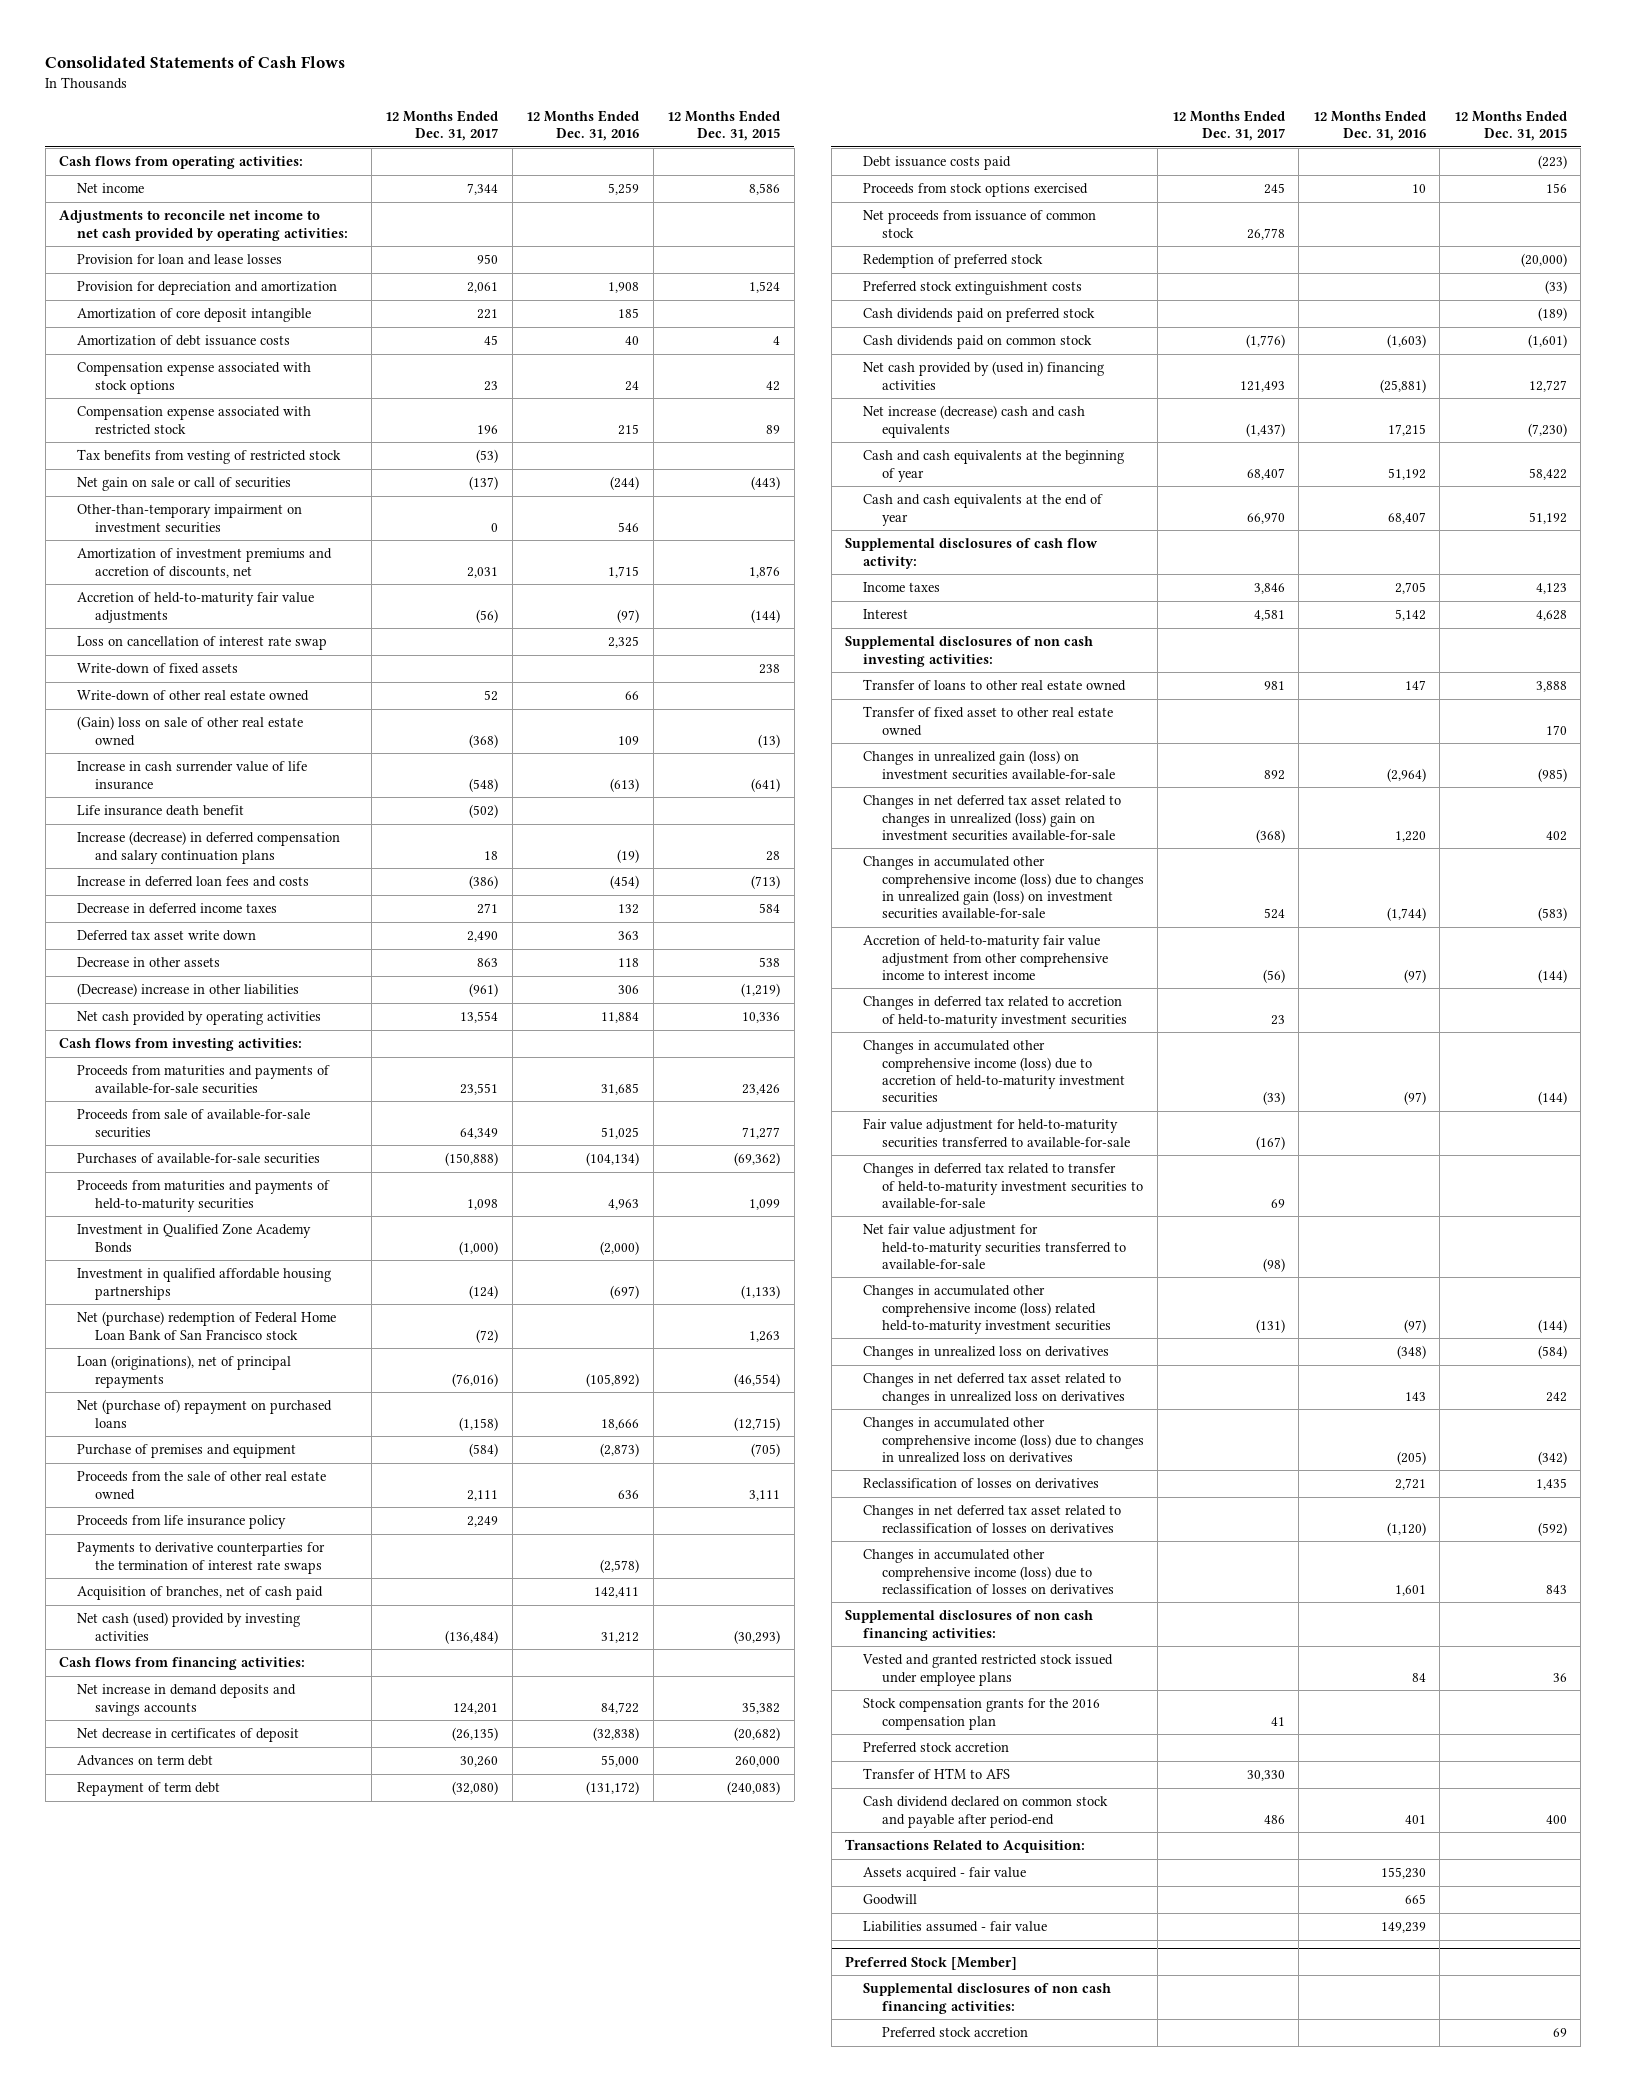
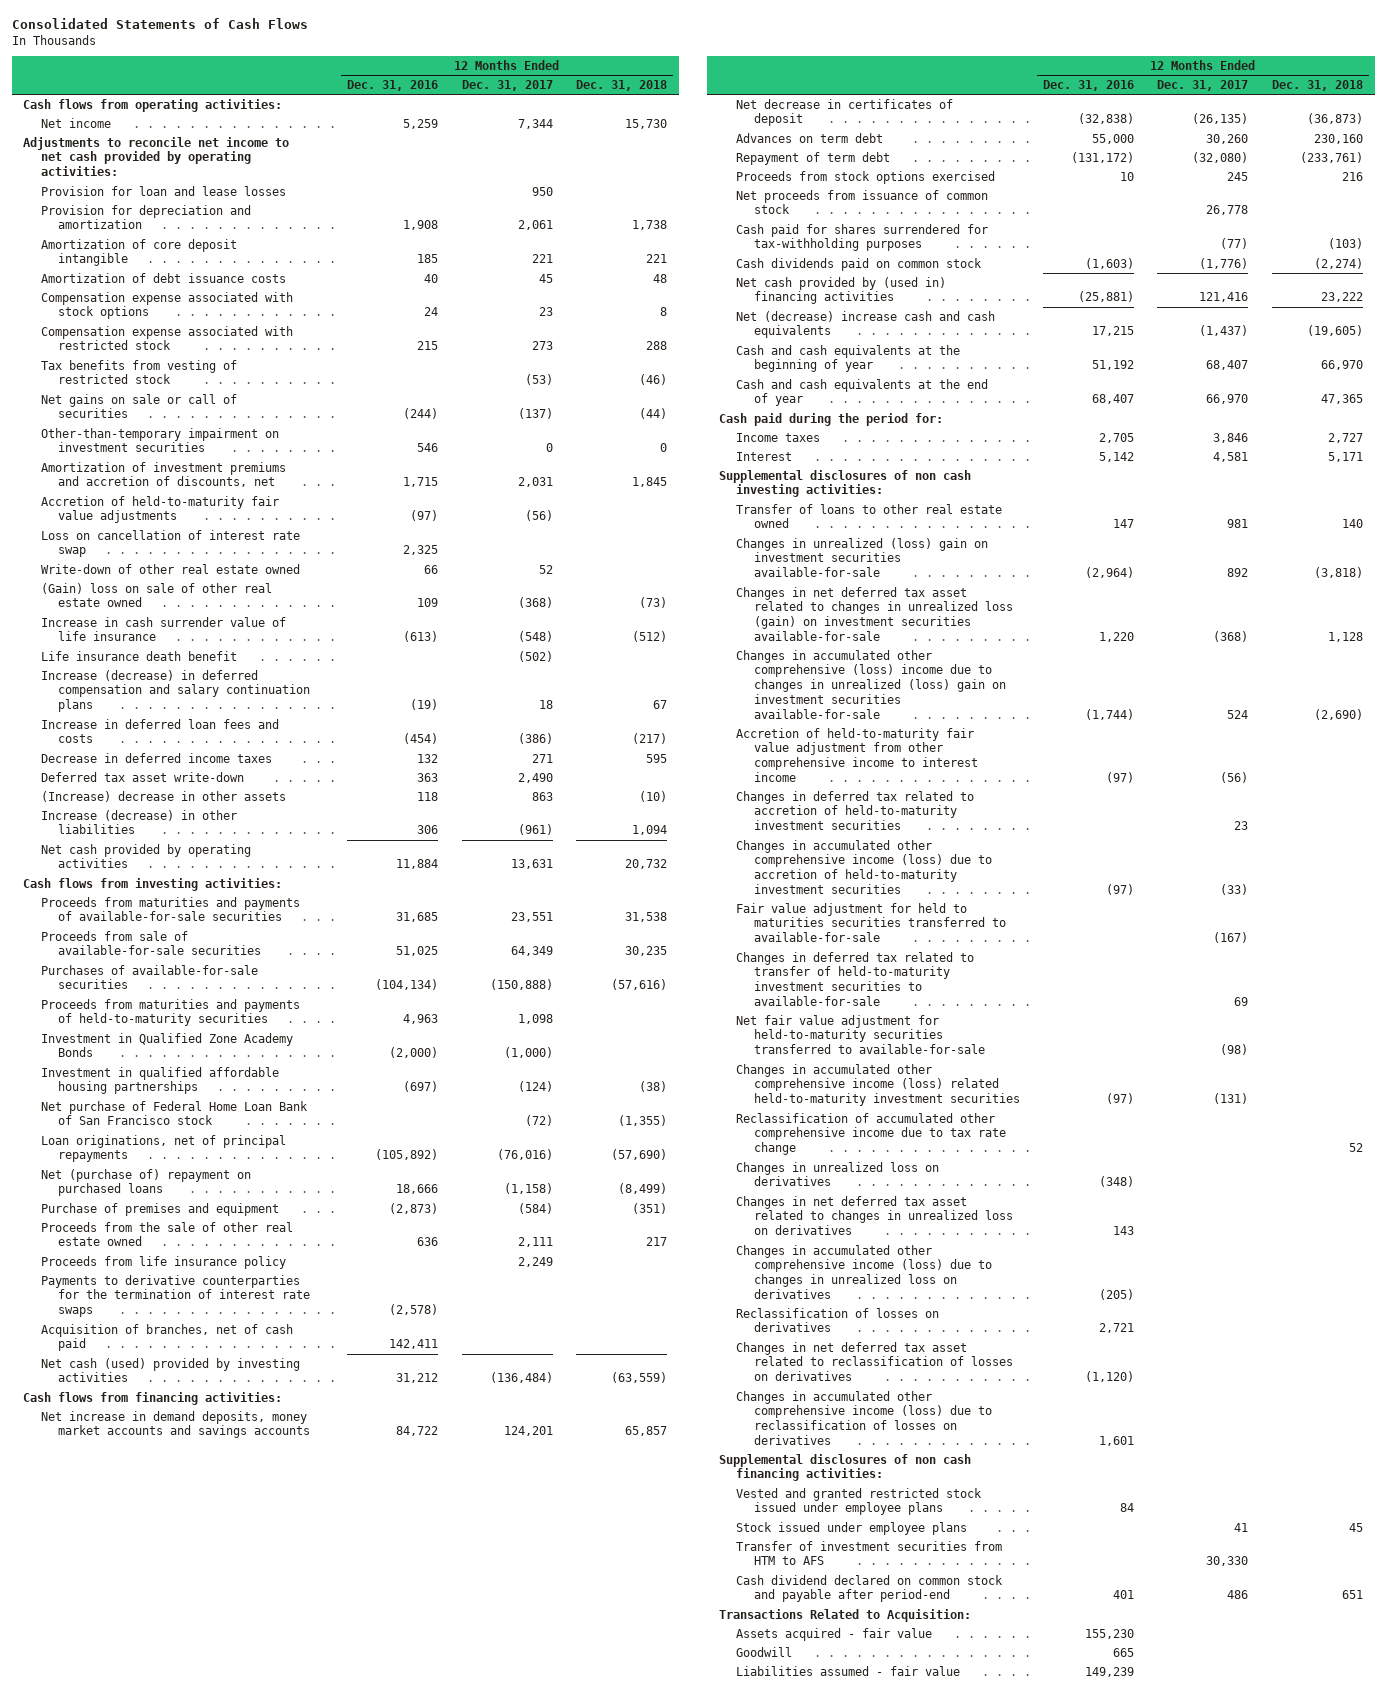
[667,109,781,142] 12 Months Ended Dec. 31, 2015 -> none
none -> [576,79,668,91] Dec. 31, 2018
[477,424,499,434] 196 -> [531,341,553,351] 273
[77,477,292,492] Net gain on sale or call of securities -> [40,393,237,419] Net gains on sale or call of securities
[77,663,239,675] Write-down of fixed assets -> none
[77,930,257,942] Deferred tax asset write down -> [40,771,244,782] Deferred tax asset write-down
[77,957,221,968] Decrease in other assets -> [40,790,286,802] (Increase) decrease in other assets
[77,983,300,998] (Decrease) increase in other liabilities -> [40,809,237,835] Increase (decrease) in other liabilities
[460,1011,499,1024] 13,554 -> [510,859,553,870] 13,631
[77,1311,337,1340] Net (purchase) redemption of Federal Home Loan Bank of San Francisco stock -> [40,1100,308,1126] Net purchase of Federal Home Loan Bank of San Francisco stock
[77,1355,292,1388] Loan (originations), net of principal repayments -> [40,1134,286,1163] Loan originations, net of principal repayments
[77,1684,297,1716] Net increase in demand deposits and savings accounts -> [40,1410,310,1439] Net increase in demand deposits, money market accounts and savings accounts
[863,156,1012,171] Debt issuance costs paid -> none
[863,254,1044,269] Redemption of preferred stock -> none
[863,281,1083,296] Preferred stock extinguishment costs -> none
[863,308,1096,323] Cash dividends paid on preferred stock -> none
none -> [736,223,989,252] Cash paid for shares surrendered for tax-withholding purposes
[1239,380,1285,392] 121,493 -> [1199,292,1249,303] 121,416
[863,405,1086,438] Net increase (decrease) cash and cash equivalents -> [736,310,996,339] Net (decrease) increase cash and cash equivalents
[845,538,1099,569] Supplemental disclosures of cash flow activity: -> none
none -> [719,412,944,426] Cash paid during the period for:
[863,706,1114,736] Transfer of fixed asset to other real estate owned -> none
[863,750,1115,780] Changes in unrealized gain (loss) on investment securities available-for-sale -> [736,537,989,578] Changes in unrealized (loss) gain on investment securities available-for-sale
[863,795,1122,841] Changes in net deferred tax asset related to changes in unrealized (loss) gain on investment securities available-for-sale -> [736,586,1013,641] Changes in net deferred tax asset related to changes in unrealized loss (gain) on investment securities available-for-sale
[863,856,1144,920] Changes in accumulated other comprehensive income (loss) due to changes in unrealized gain (loss) on investment securities available-for-sale -> [736,649,1006,719] Changes in accumulated other comprehensive (loss) income due to changes in unrealized (loss) gain on investment securities available-for-sale
[863,1118,1130,1148] Fair value adjustment for held-to-maturity securities transferred to available-for-sale -> [736,902,1006,943] Fair value adjustment for held to maturities securities transferred to available-for-sale
none -> [736,1112,1006,1156] Reclassification of accumulated other comprehensive income due to tax rate change
[863,1742,1010,1754] Preferred stock accretion -> none
[863,1698,1101,1730] Stock compensation grants for the 2016 compensation plan -> [736,1521,968,1535] Stock issued under employee plans
[863,1768,1011,1780] Transfer of HTM to AFS -> [736,1540,1003,1566] Transfer of investment securities from HTM to AFS
[845,1955,1018,1970] Preferred Stock [Member] -> none
[863,1983,1112,2014] Supplemental disclosures of non cash financing activities: -> none
[881,2027,1028,2039] Preferred stock accretion -> none

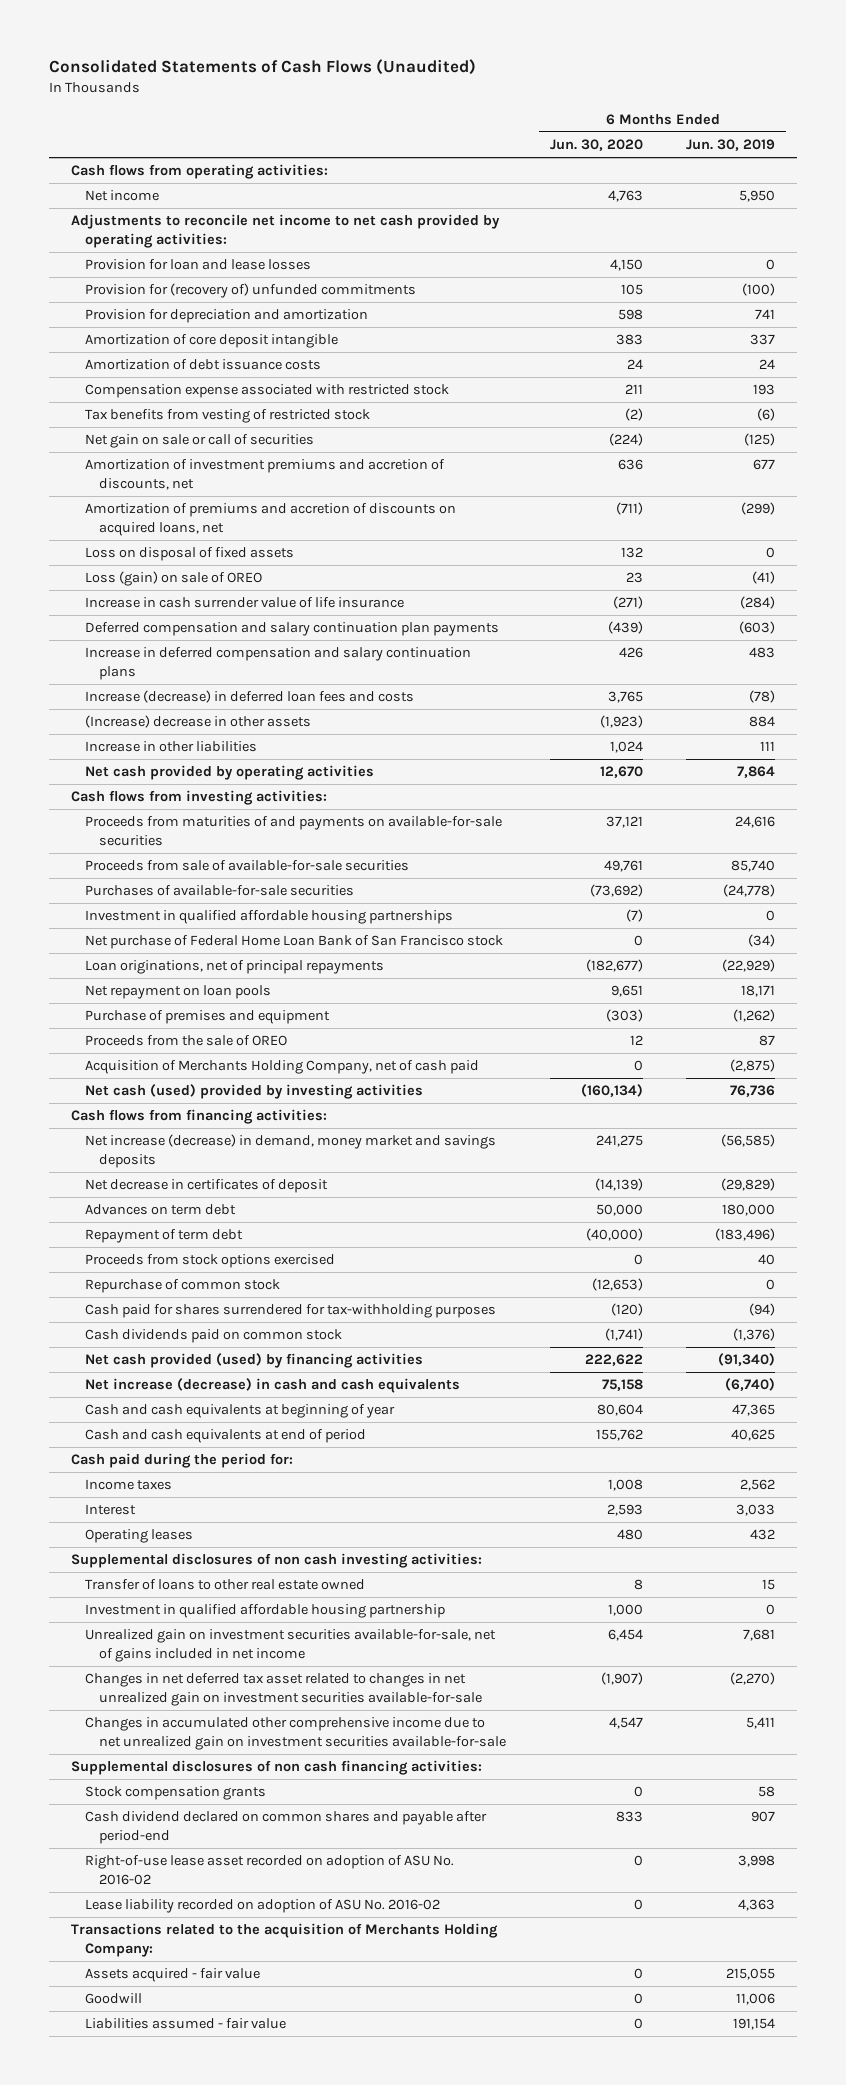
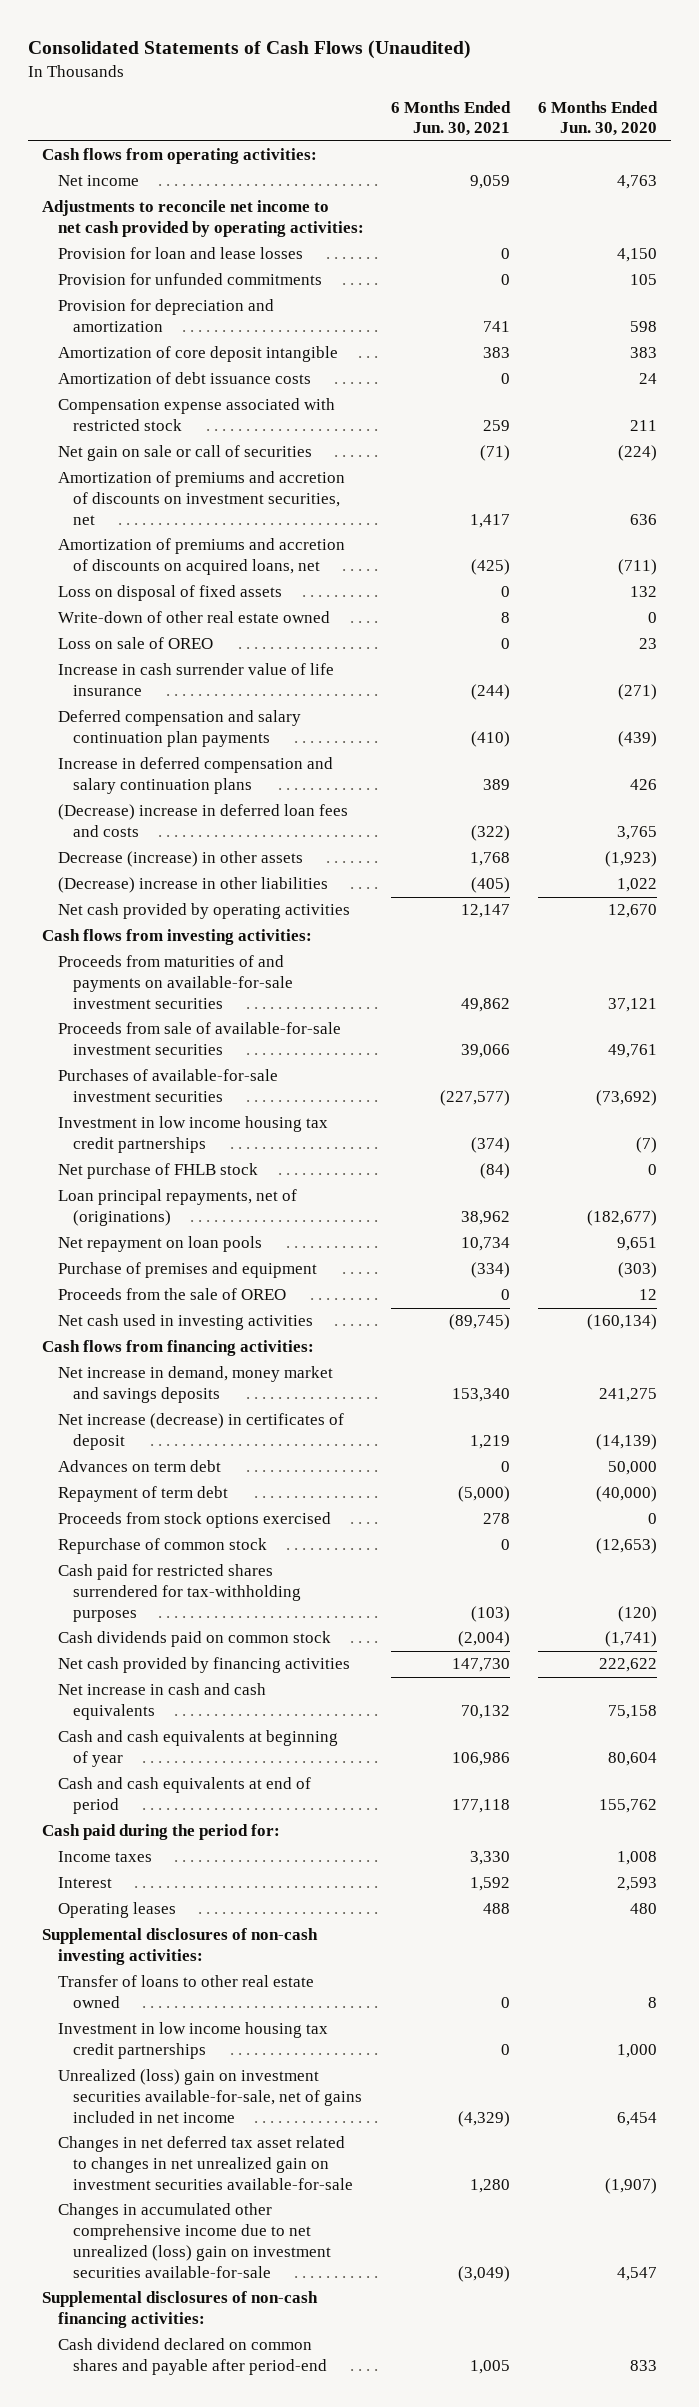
[686,139,776,152] Jun. 30, 2019 -> none
none -> [391,100,512,137] 6 Months Ended Jun. 30, 2021
[84,283,416,299] Provision for (recovery of) unfunded commitments -> [57,273,322,286] Provision for unfunded commitments
[84,409,370,424] Tax benefits from vesting of restricted stock -> none
[84,459,445,490] Amortization of investment premiums and accretion of discounts, net -> [57,471,345,525] Amortization of premiums and accretion of discounts on investment securities, net
none -> [57,611,330,624] Write-down of other real estate owned
[84,571,262,587] Loss (gain) on sale of OREO -> [57,637,213,650] Loss on sale of OREO
[84,690,414,704] Increase (decrease) in deferred loan fees and costs -> [57,804,348,838] (Decrease) increase in deferred loan fees and costs
[84,715,311,729] (Increase) decrease in other assets -> [57,851,303,868] Decrease (increase) in other assets
[84,741,257,753] Increase in other liabilities -> [57,877,328,894] (Decrease) increase in other liabilities
[609,741,643,754] 1,024 -> [617,878,658,893] 1,022
[84,910,453,925] Investment in qualified affordable housing partnerships -> none
[84,816,502,846] Proceeds from maturities of and payments on available-for-sale securities -> [57,955,294,1009] Proceeds from maturities of and payments on available-for-sale investment securities
[84,860,409,872] Proceeds from sale of available-for-sale securities -> [57,1022,341,1056] Proceeds from sale of available-for-sale investment securities
[84,885,354,897] Purchases of available-for-sale securities -> [57,1069,278,1103] Purchases of available-for-sale investment securities
none -> [57,1116,328,1154] Investment in low income housing tax credit partnerships
[84,935,503,950] Net purchase of Federal Home Loan Bank of San Francisco stock -> [57,1163,258,1180] Net purchase of FHLB stock
[84,960,384,975] Loan originations, net of principal repayments -> [57,1189,297,1227] Loan principal repayments, net of (originations)
[84,1060,479,1075] Acquisition of Merchants Holding Company, net of cash paid -> none
[84,1084,423,1100] Net cash (used) provided by investing activities -> [57,1314,313,1331] Net cash used in investing activities
[84,1134,496,1168] Net increase (decrease) in demand, money market and savings deposits -> [57,1366,333,1404] Net increase in demand, money market and savings deposits
[84,1179,328,1194] Net decrease in certificates of deposit -> [57,1413,344,1451] Net increase (decrease) in certificates of deposit
[84,1304,496,1319] Cash paid for shares surrendered for tax-withholding purposes -> [57,1564,302,1622] Cash paid for restricted shares surrendered for tax-withholding purposes
[84,1353,423,1369] Net cash provided (used) by financing activities -> [57,1657,350,1674] Net cash provided by financing activities
[84,1378,460,1394] Net increase (decrease) in cash and cash equivalents -> [57,1683,266,1721] Net increase in cash and cash equivalents
[70,1553,482,1569] Supplemental disclosures of non cash investing activities: -> [42,1928,319,1966] Supplemental disclosures of non-cash investing activities:
[84,1604,445,1619] Investment in qualified affordable housing partnership -> none
none -> [57,2022,328,2060] Investment in low income housing tax credit partnerships
[84,1629,496,1662] Unrealized gain on investment securities available-for-sale, net of gains included in net income -> [57,2069,363,2123] Unrealized (loss) gain on investment securities available-for-sale, net of gains included in net income
[84,1786,266,1801] Stock compensation grants -> none
[84,1717,506,1750] Changes in accumulated other comprehensive income due to net unrealized gain on investment securities available-for-sale -> [57,2203,332,2278] Changes in accumulated other comprehensive income due to net unrealized (loss) gain on investment securities available-for-sale
[70,1760,482,1776] Supplemental disclosures of non cash financing activities: -> [42,2291,319,2329] Supplemental disclosures of non-cash financing activities:
[84,1855,454,1885] Right-of-use lease asset recorded on adoption of ASU No. 2016-02 -> none
[84,1899,440,1914] Lease liability recorded on adoption of ASU No. 2016-02 -> none
[70,1923,498,1957] Transactions related to the acquisition of Merchants Holding Company: -> none
[84,1968,260,1983] Assets acquired - fair value -> none
[84,1993,142,2005] Goodwill -> none
[84,2018,286,2030] Liabilities assumed - fair value -> none

